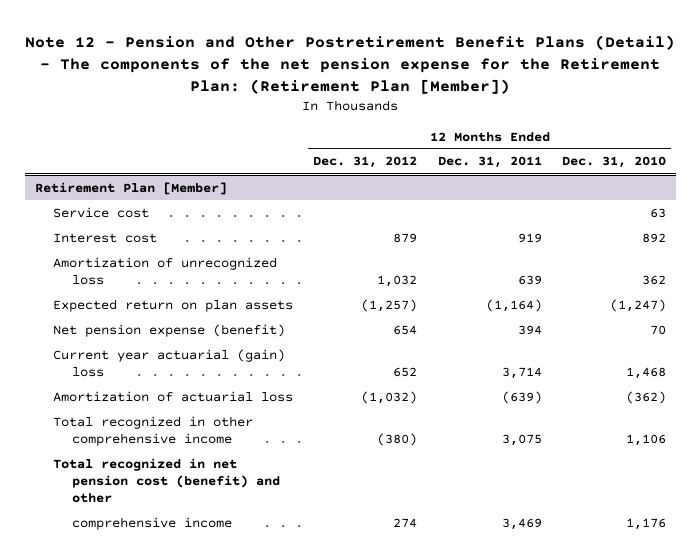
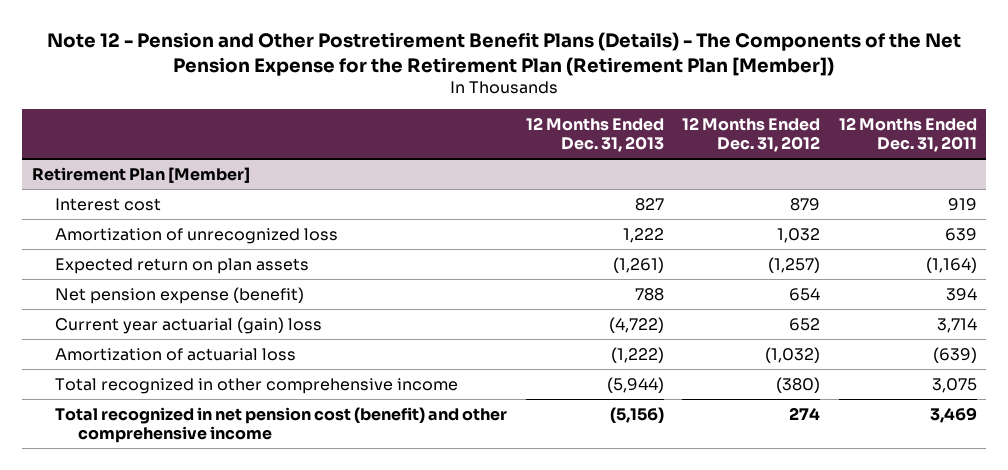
[25,34,676,94] Note 12 - Pension and Other Postretirement Benefit Plans (Detail) - The components of the net pension expense for the Retirement Plan: (Retirement Plan [Member]) -> [47,31,962,76] Note 12 - Pension and Other Postretirement Benefit Plans (Details) - The Components of the Net Pension Expense for the Retirement Plan (Retirement Plan [Member])
[561,156,666,169] Dec. 31, 2010 -> none
none -> [525,116,664,152] 12 Months Ended Dec. 31, 2013
[53,206,150,218] Service cost -> none
[53,457,280,503] Total recognized in net pension cost (benefit) and other -> none
[71,516,232,530] comprehensive income -> [54,406,507,443] Total recognized in net pension cost (benefit) and other comprehensive income

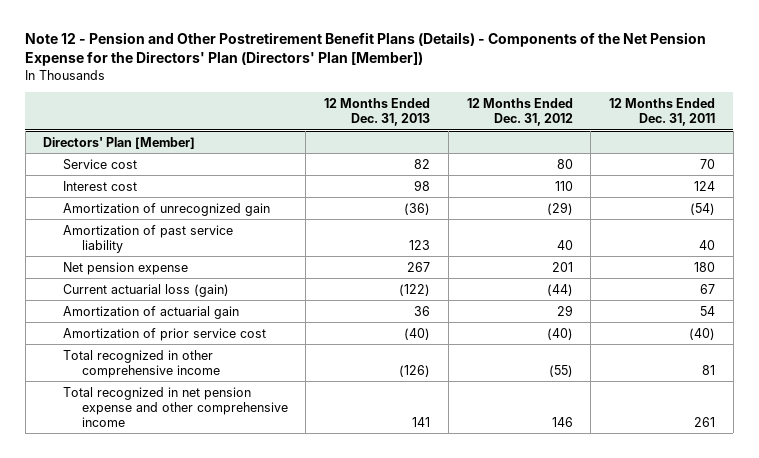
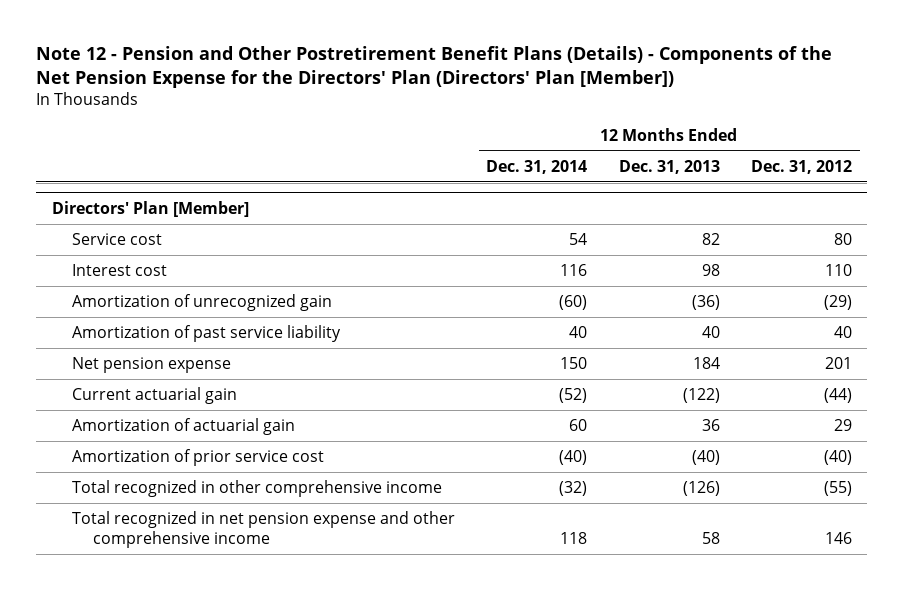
[609,97,716,127] 12 Months Ended Dec. 31, 2011 -> none
none -> [486,159,588,174] Dec. 31, 2014
[409,239,431,250] 123 -> [701,325,720,338] 40
[407,261,431,272] 267 -> [692,356,720,369] 184
[62,283,229,297] Current actuarial loss (gain) -> [72,386,238,404] Current actuarial gain
[412,416,431,427] 141 -> [701,531,720,544] 58

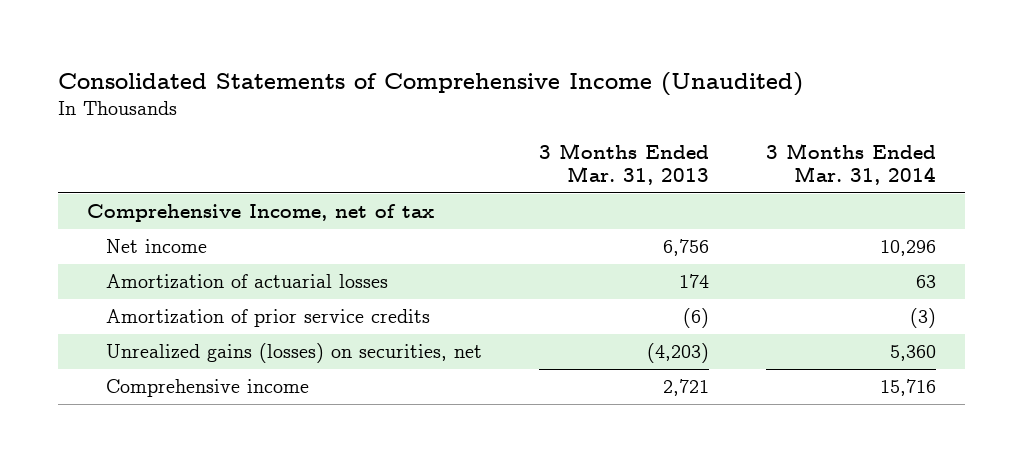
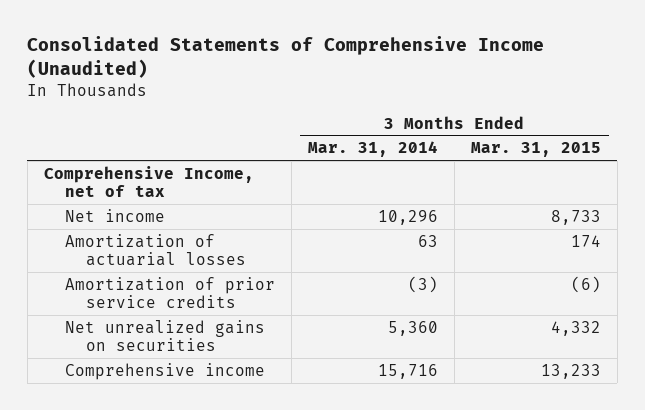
[538,142,709,185] 3 Months Ended Mar. 31, 2013 -> none
none -> [470,142,601,158] Mar. 31, 2015
[105,343,482,364] Unrealized gains (losses) on securities, net -> [64,319,265,352] Net unrealized gains on securities

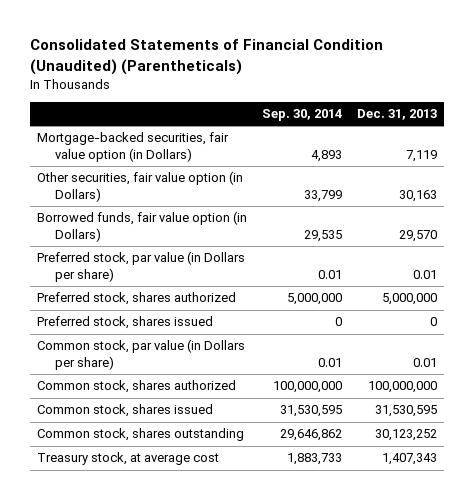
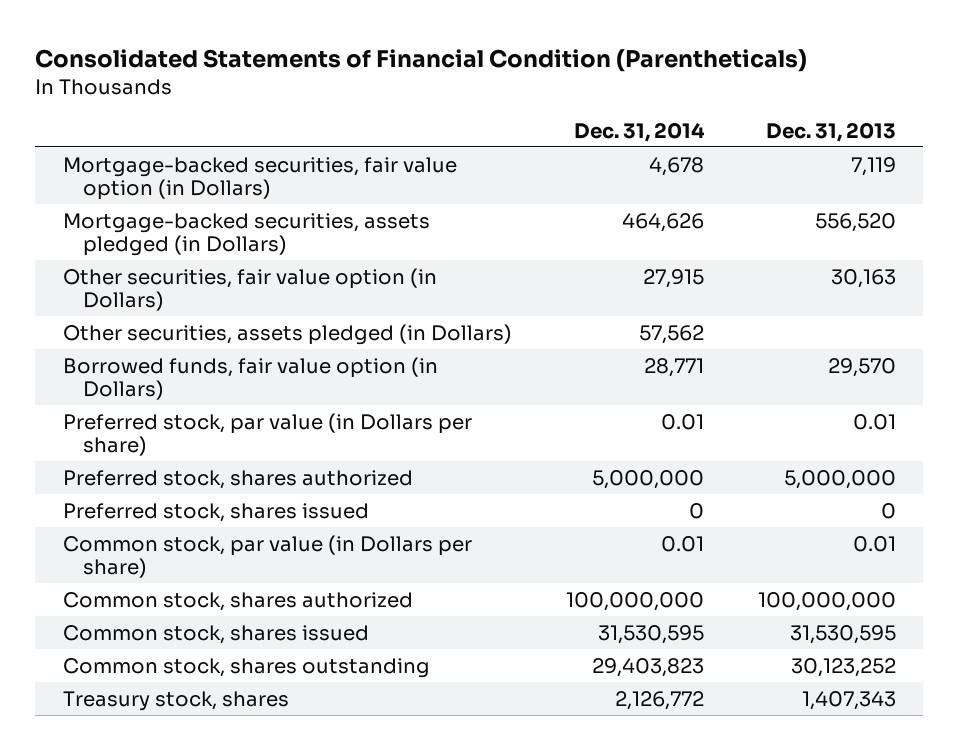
[30,39,384,75] Consolidated Statements of Financial Condition (Unaudited) (Parentheticals) -> [35,48,808,72] Consolidated Statements of Financial Condition (Parentheticals)
[262,109,343,122] Sep. 30, 2014 -> none
none -> [573,121,705,142] Dec. 31, 2014
none -> [62,212,430,256] Mortgage-backed securities, assets pledged (in Dollars)
none -> [62,323,512,345] Other securities, assets pledged (in Dollars)
[37,452,220,466] Treasury stock, at average cost -> [62,690,289,711] Treasury stock, shares

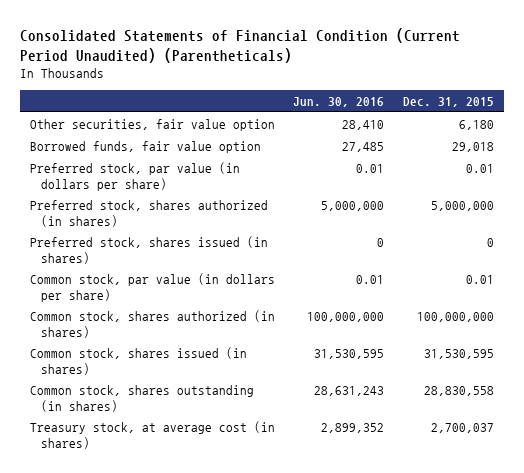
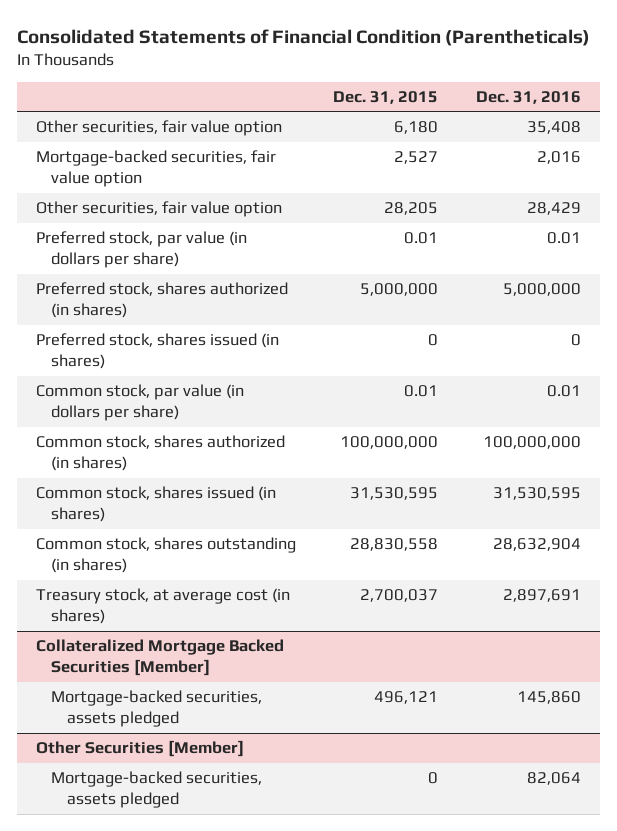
[20,28,461,64] Consolidated Statements of Financial Condition (Current Period Unaudited) (Parentheticals) -> [17,28,591,46] Consolidated Statements of Financial Condition (Parentheticals)
[293,97,385,108] Jun. 30, 2016 -> none
none -> [475,90,581,104] Dec. 31, 2016
[29,140,261,153] Borrowed funds, fair value option -> none
none -> [35,150,276,188] Mortgage-backed securities, fair value option
none -> [35,201,282,218] Other securities, fair value option
none -> [35,639,284,677] Collateralized Mortgage Backed Securities [Member]
none -> [51,690,263,728] Mortgage-backed securities, assets pledged
none -> [35,740,244,758] Other Securities [Member]
none -> [51,771,263,809] Mortgage-backed securities, assets pledged

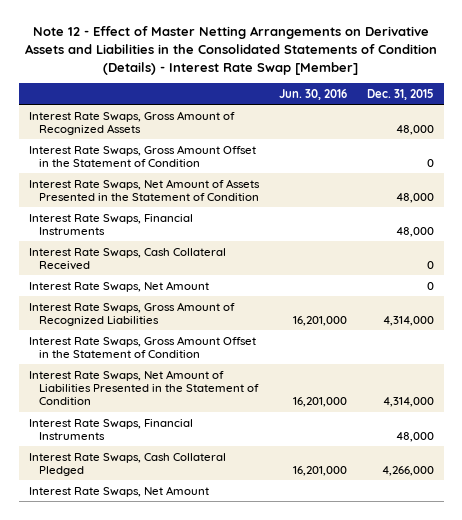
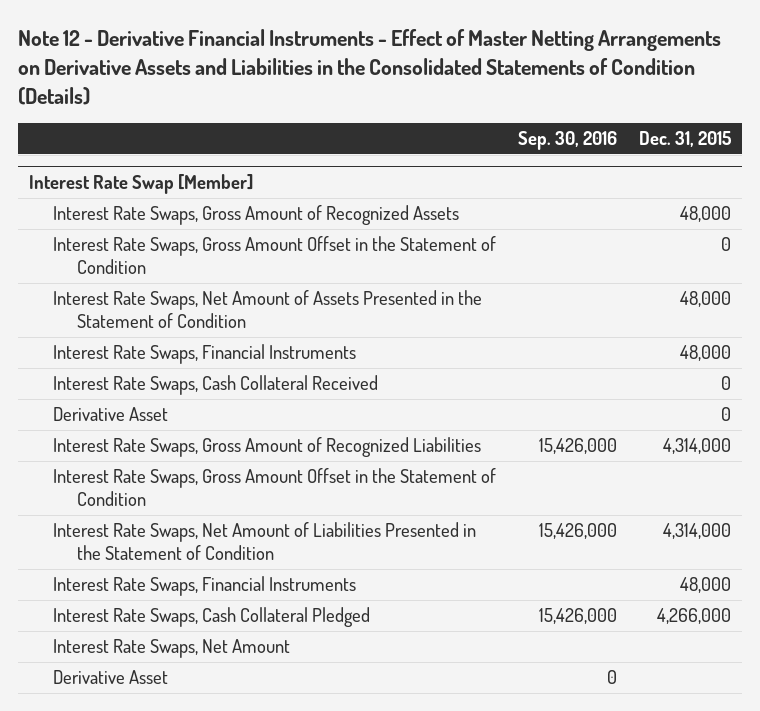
[25,26,438,75] Note 12 - Effect of Master Netting Arrangements on Derivative Assets and Liabilities in the Consolidated Statements of Condition (Details) - Interest Rate Swap [Member] -> [17,29,721,106] Note 12 - Derivative Financial Instruments - Effect of Master Netting Arrangements on Derivative Assets and Liabilities in the Consolidated Statements of Condition (Details)
[278,88,347,100] Jun. 30, 2016 -> none
none -> [518,131,618,151] Sep. 30, 2016
none -> [28,173,253,194] Interest Rate Swap [Member]
[28,280,209,292] Interest Rate Swaps, Net Amount -> [53,407,169,422] Derivative Asset
none -> [53,670,169,685] Derivative Asset

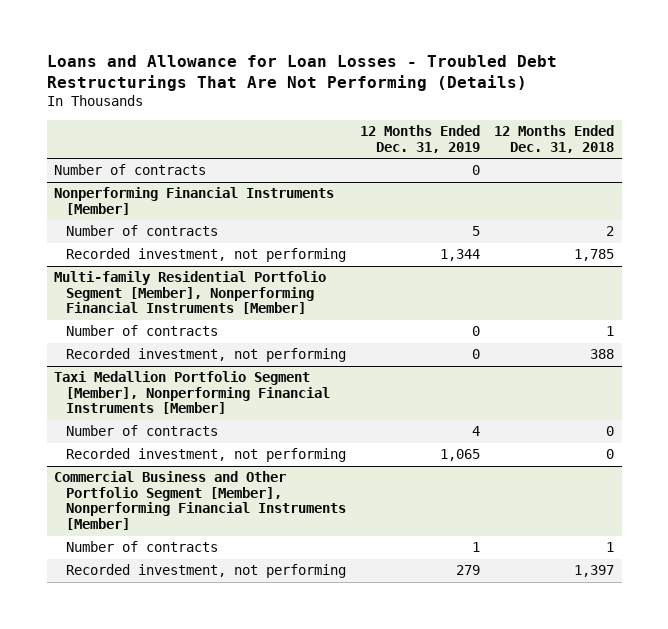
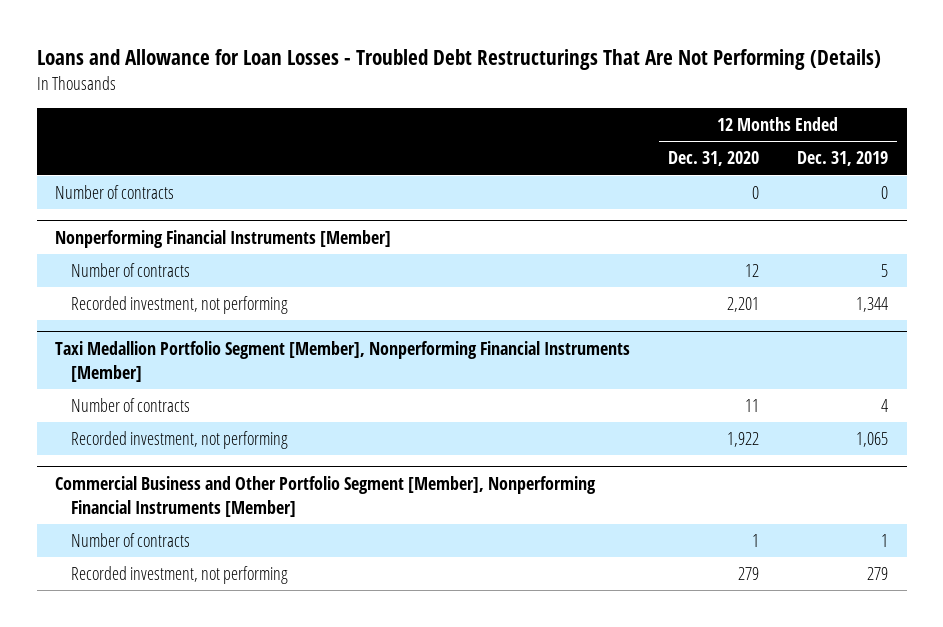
[494,125,615,153] 12 Months Ended Dec. 31, 2018 -> none
none -> [668,151,760,167] Dec. 31, 2020
[53,271,326,315] Multi-family Residential Portfolio Segment [Member], Nonperforming Financial Instruments [Member] -> none
[65,325,218,337] Number of contracts -> none
[65,348,346,363] Recorded investment, not performing -> none

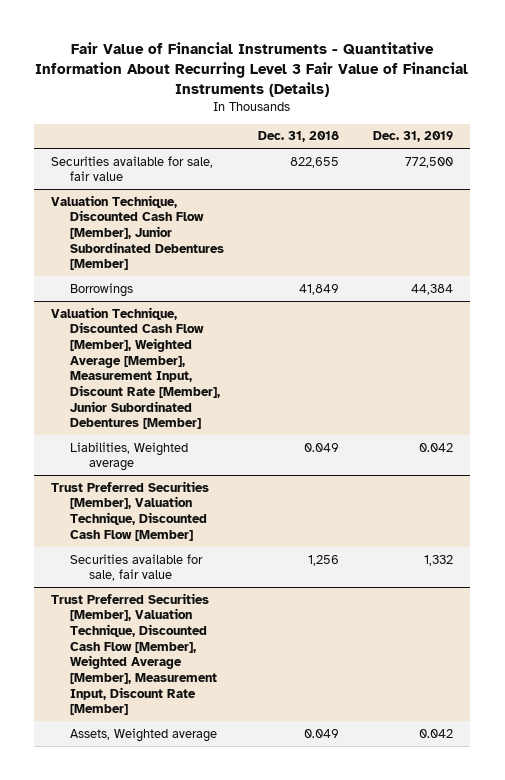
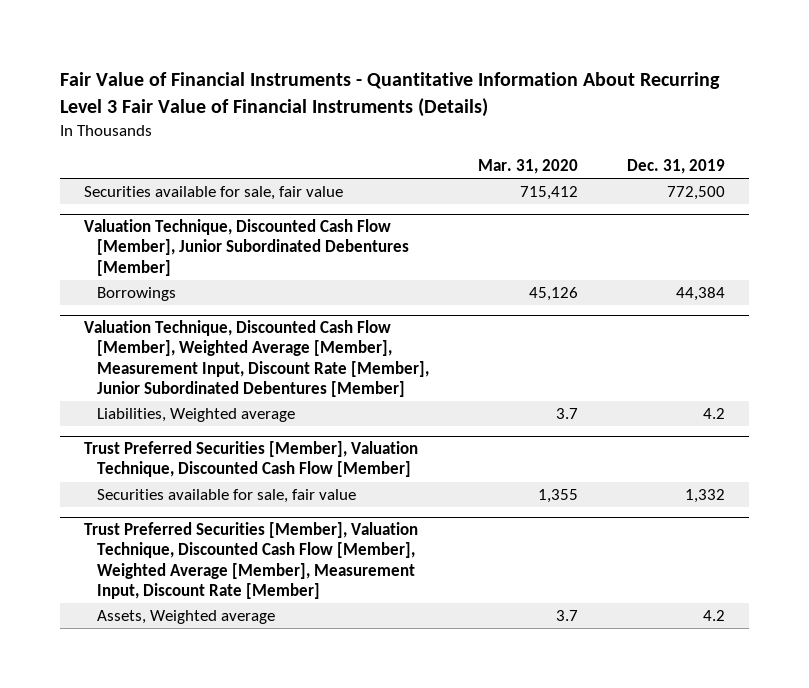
[258,131,340,143] Dec. 31, 2018 -> none
none -> [477,159,578,175] Mar. 31, 2020
[419,442,454,452] 0.042 -> [702,408,725,420] 4.2
[419,728,454,738] 0.042 -> [702,610,725,622] 4.2

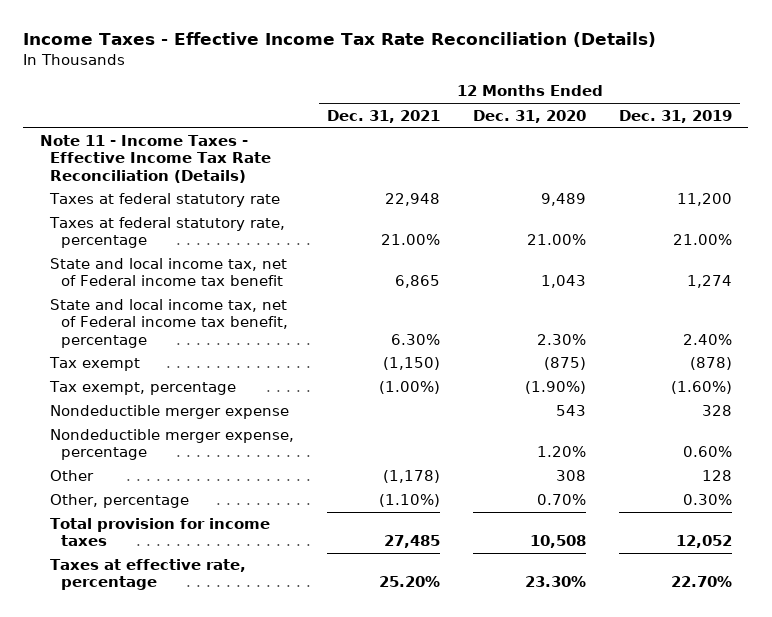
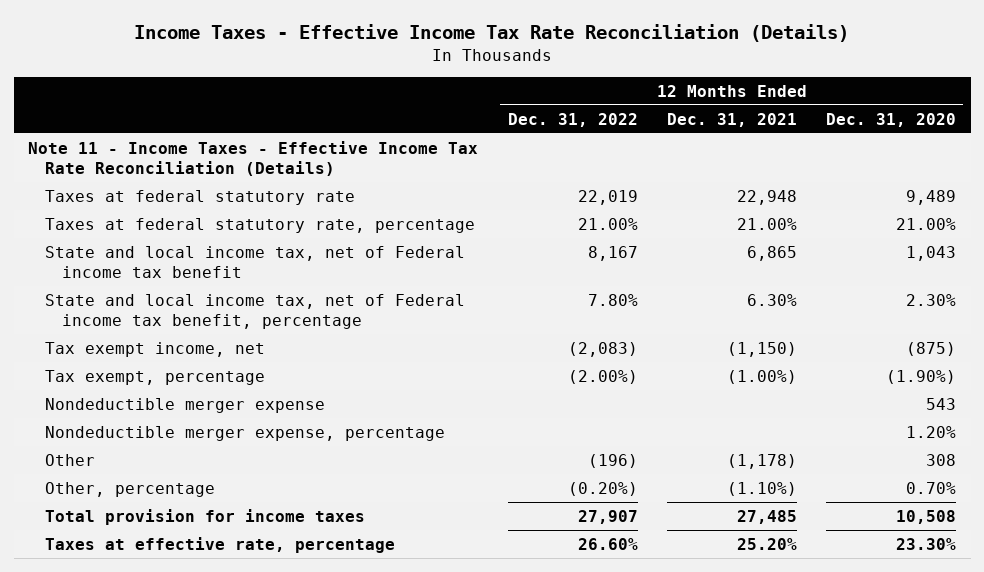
[618,109,732,123] Dec. 31, 2019 -> none
none -> [507,112,638,127] Dec. 31, 2022
[49,357,141,372] Tax exempt -> [44,341,265,357] Tax exempt income, net

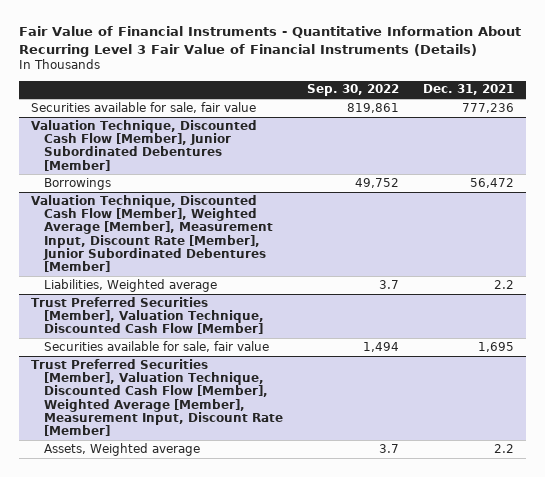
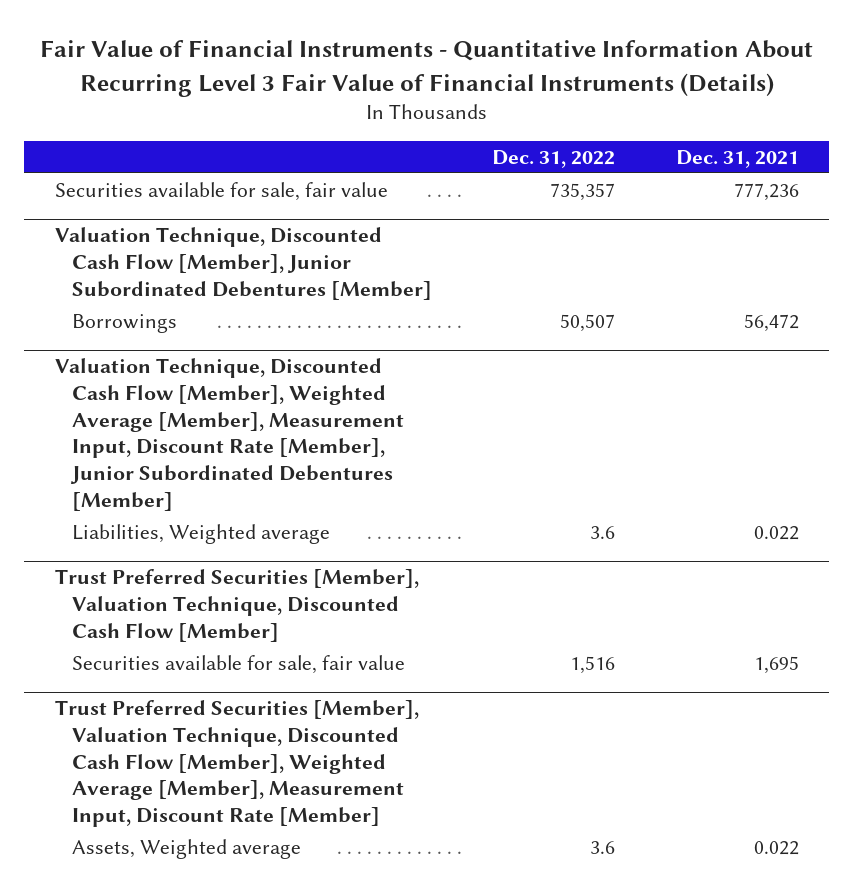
[307,84,400,97] Sep. 30, 2022 -> none
none -> [492,149,616,168] Dec. 31, 2022
[494,279,515,289] 2.2 -> [753,526,799,541] 0.022
[494,443,515,453] 2.2 -> [753,841,799,856] 0.022

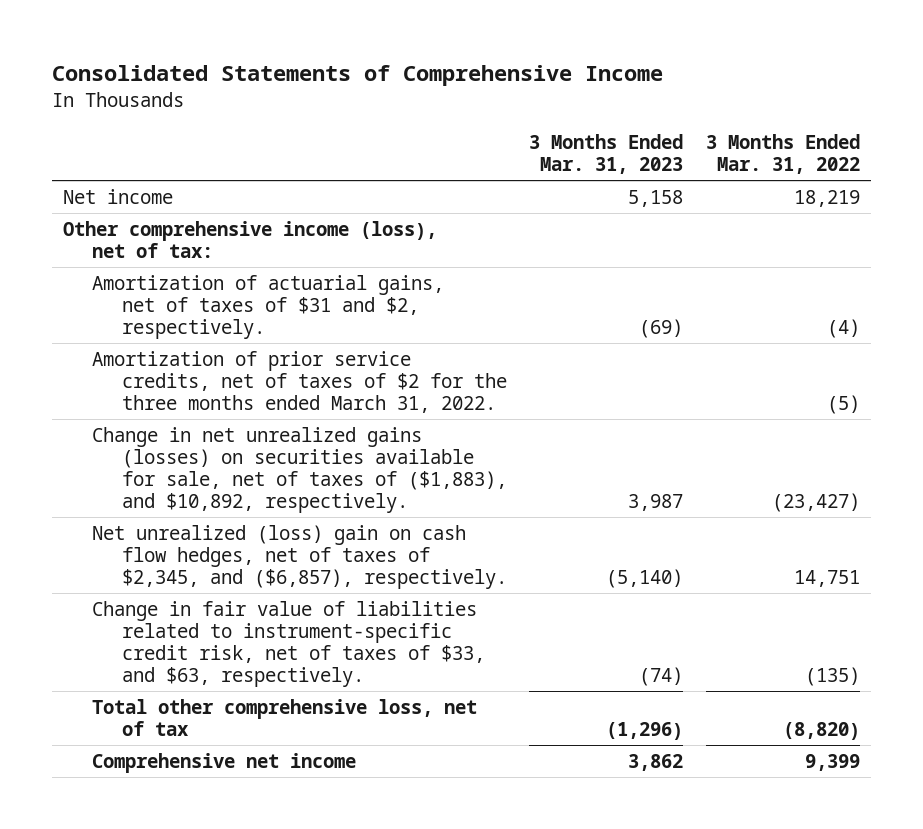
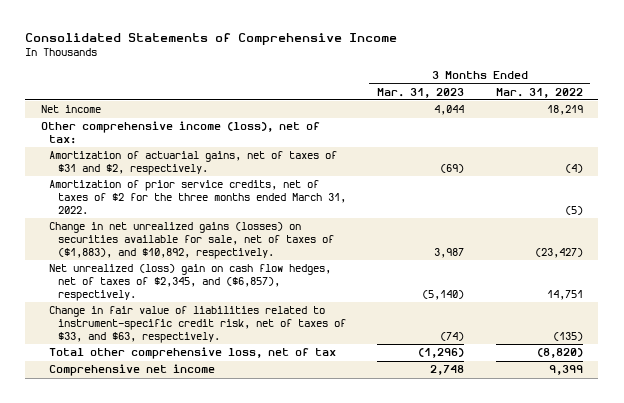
[628,189,684,207] 5,158 -> [434,105,465,116] 4,044
[628,753,684,771] 3,862 -> [430,365,465,376] 2,748

